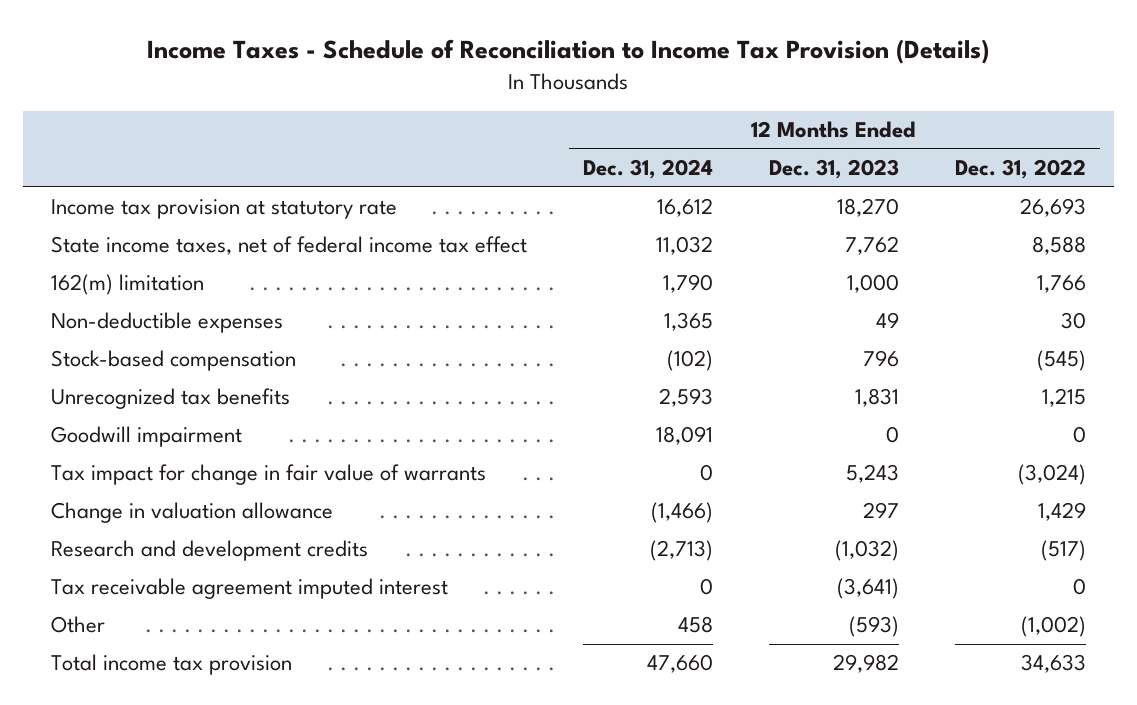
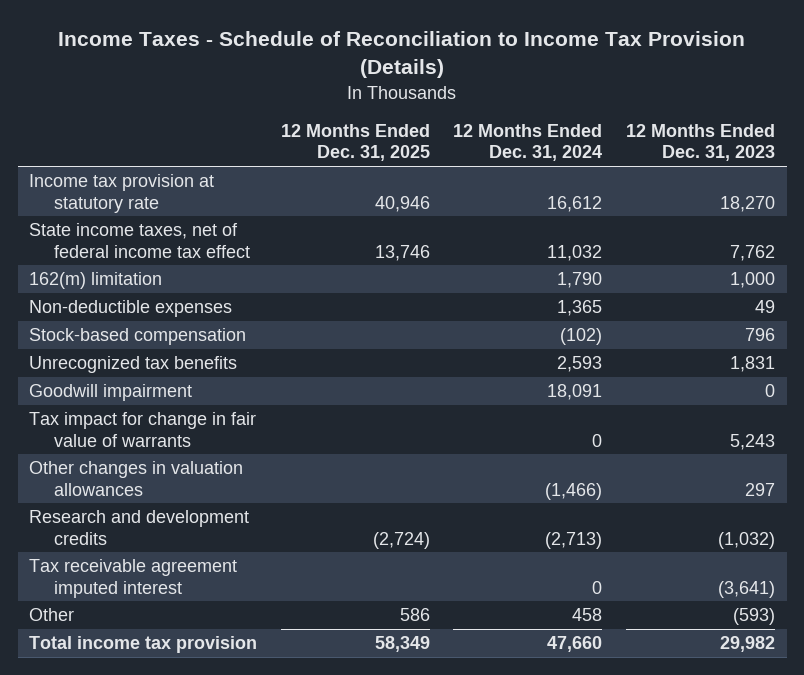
[954,159,1086,180] Dec. 31, 2022 -> none
none -> [280,124,430,162] 12 Months Ended Dec. 31, 2025
[50,502,333,524] Change in valuation allowance -> [29,461,244,496] Other changes in valuation allowances

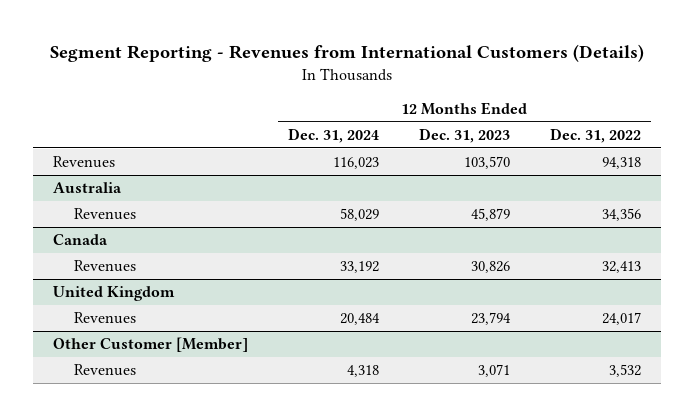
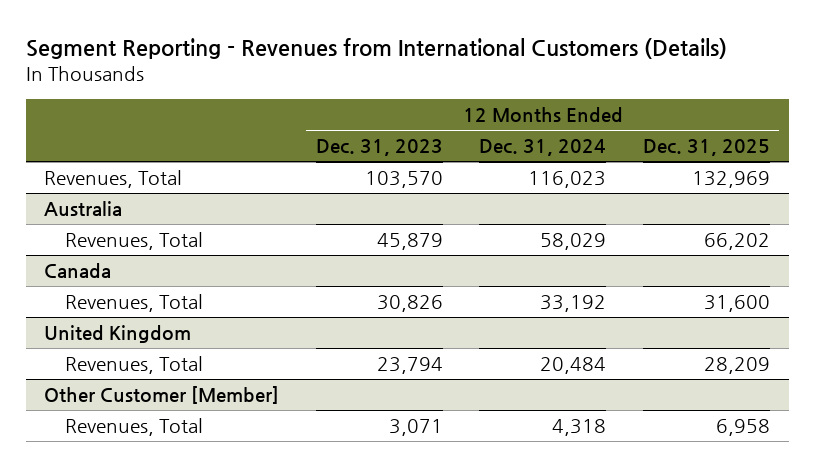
[549,128,641,144] Dec. 31, 2022 -> none
none -> [643,139,771,157] Dec. 31, 2025
[52,156,115,169] Revenues -> [43,170,182,189] Revenues, Total
[74,208,137,221] Revenues -> [64,232,203,251] Revenues, Total
[74,260,137,273] Revenues -> [64,294,203,313] Revenues, Total
[74,312,137,325] Revenues -> [64,356,203,375] Revenues, Total
[74,364,137,377] Revenues -> [64,418,203,437] Revenues, Total

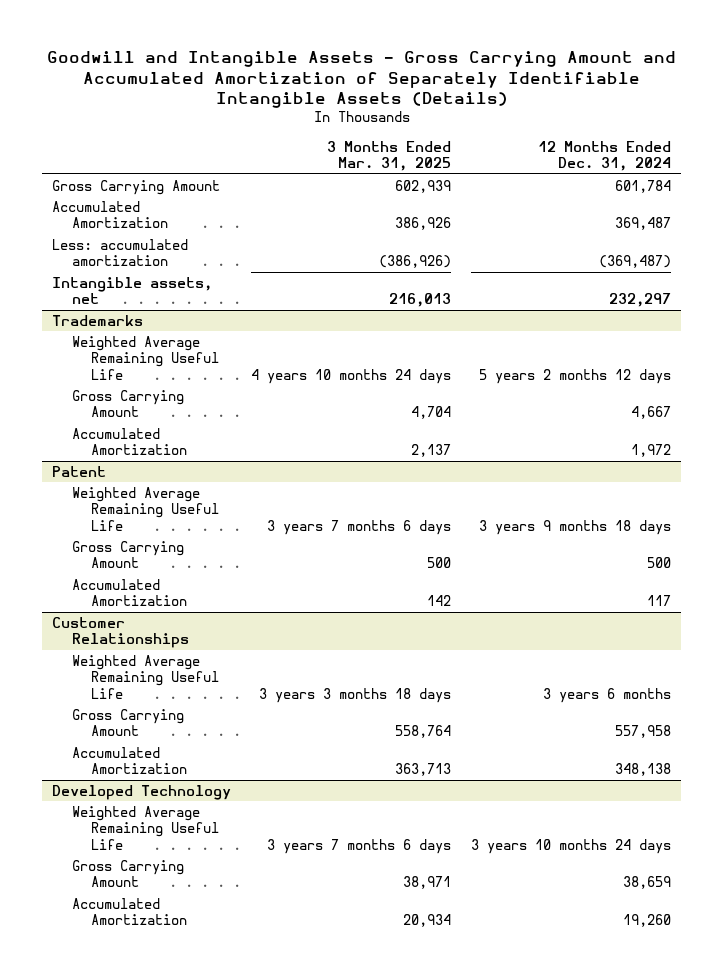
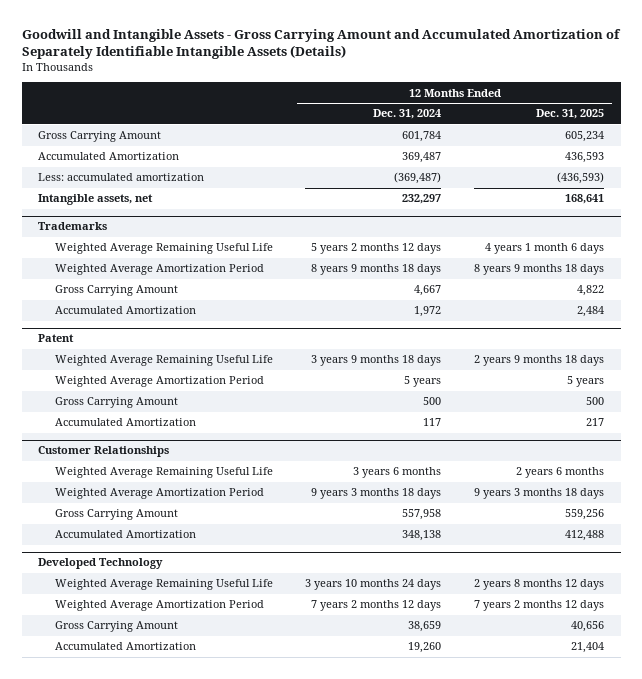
[327,140,452,172] 3 Months Ended Mar. 31, 2025 -> none
none -> [536,109,605,120] Dec. 31, 2025
none -> [54,264,264,276] Weighted Average Amortization Period
none -> [54,376,264,388] Weighted Average Amortization Period
none -> [54,488,264,500] Weighted Average Amortization Period
none -> [54,600,264,612] Weighted Average Amortization Period

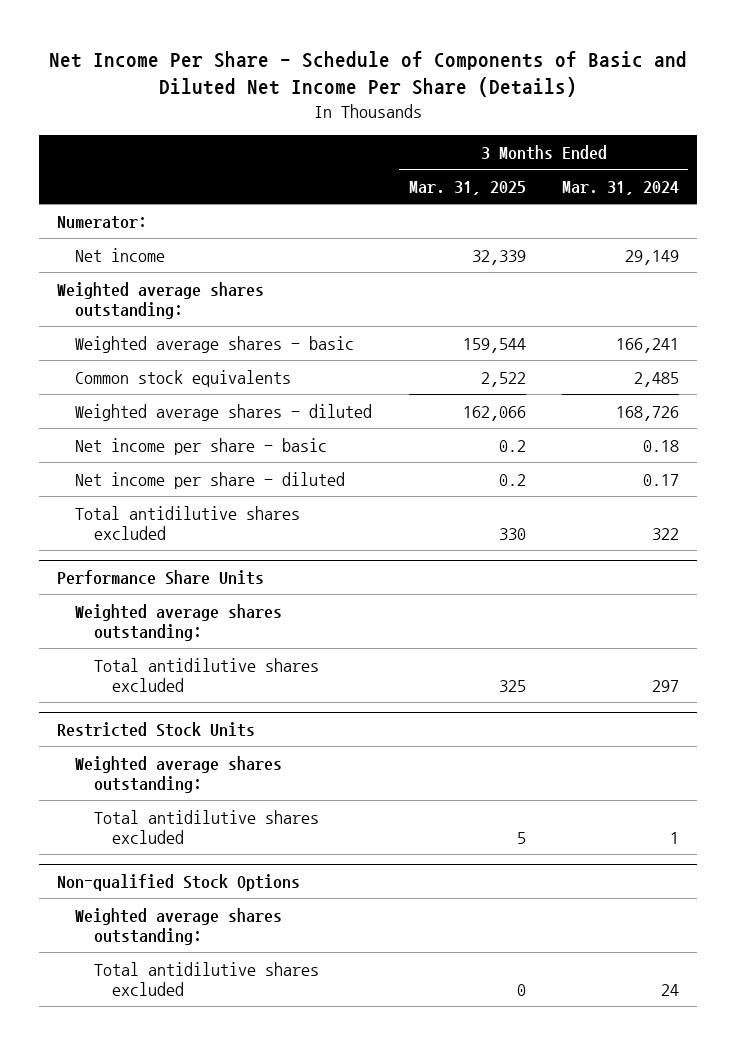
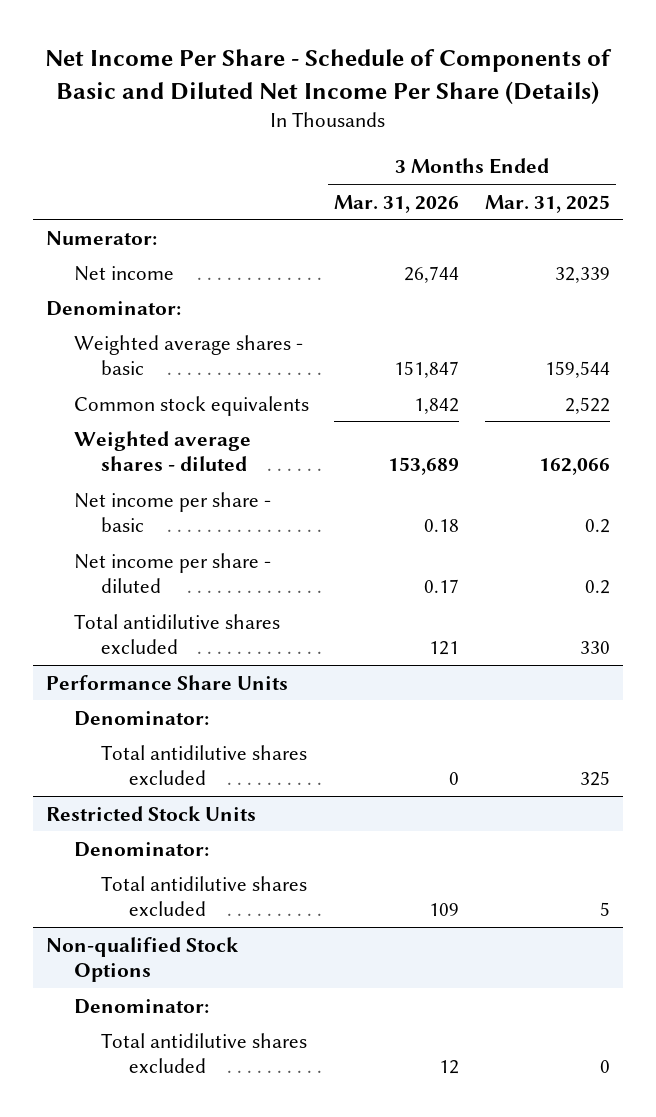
[561,180,679,195] Mar. 31, 2024 -> none
none -> [334,194,460,213] Mar. 31, 2026
[56,281,264,320] Weighted average shares outstanding: -> [45,300,181,316] Denominator:
[75,603,283,642] Weighted average shares outstanding: -> [73,710,209,726] Denominator:
[75,755,283,794] Weighted average shares outstanding: -> [73,841,209,857] Denominator:
[75,907,283,946] Weighted average shares outstanding: -> [73,998,209,1014] Denominator:

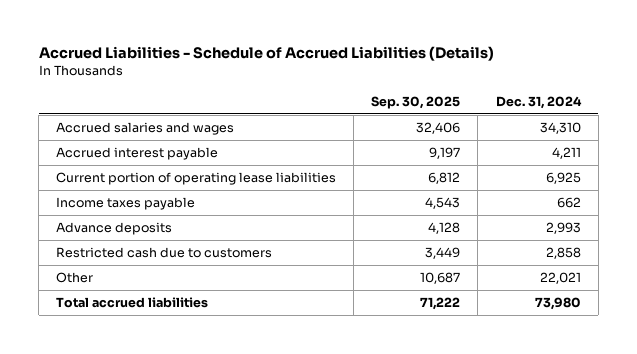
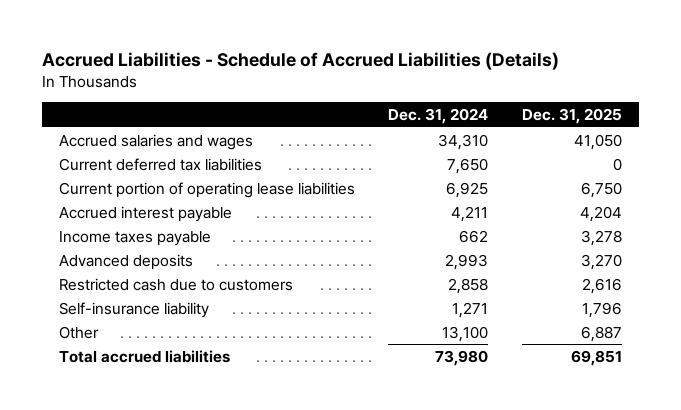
[371,95,461,109] Sep. 30, 2025 -> none
none -> [522,108,623,125] Dec. 31, 2025
none -> [58,157,262,171] Current deferred tax liabilities
[56,147,219,161] Accrued interest payable -> [58,205,232,222] Accrued interest payable
[56,222,173,236] Advance deposits -> [58,253,193,270] Advanced deposits
none -> [58,301,209,318] Self-insurance liability
[539,272,581,285] 22,021 -> [442,325,489,342] 13,100

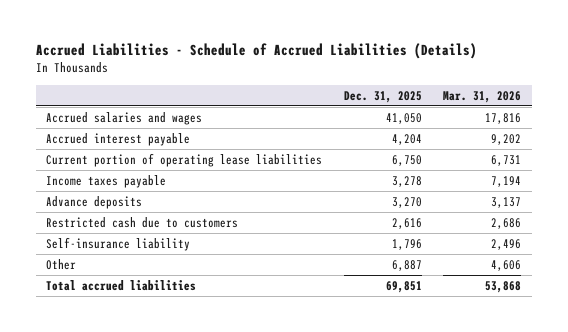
[388,108,489,125] Dec. 31, 2024 -> none
none -> [443,90,522,103] Mar. 31, 2026
[58,157,262,171] Current deferred tax liabilities -> none
[58,181,355,198] Current portion of operating lease liabilities -> [46,152,323,167] Current portion of operating lease liabilities
[58,253,193,270] Advanced deposits -> [46,195,143,209] Advance deposits

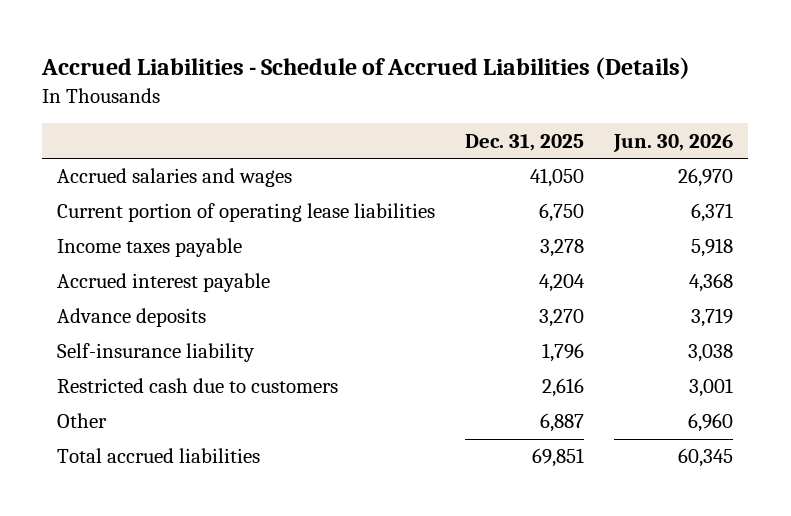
[443,90,522,103] Mar. 31, 2026 -> none
none -> [613,133,734,152] Jun. 30, 2026
[46,132,191,146] Accrued interest payable -> [57,273,271,293] Accrued interest payable
[46,216,239,228] Restricted cash due to customers -> [57,378,339,394] Restricted cash due to customers

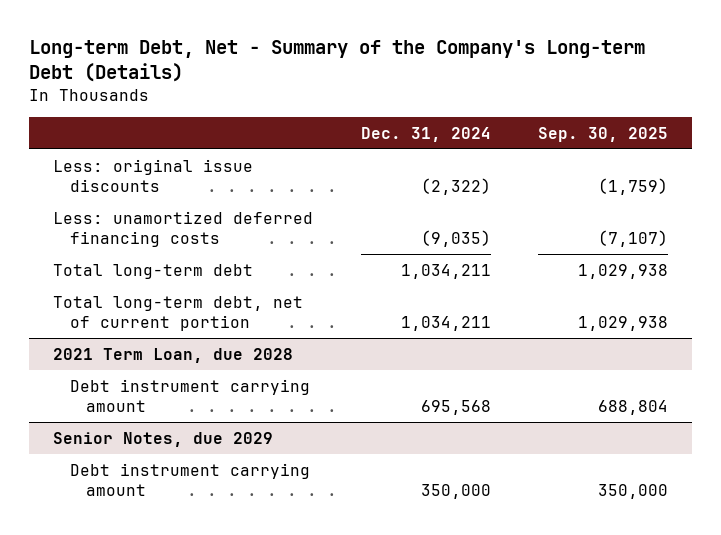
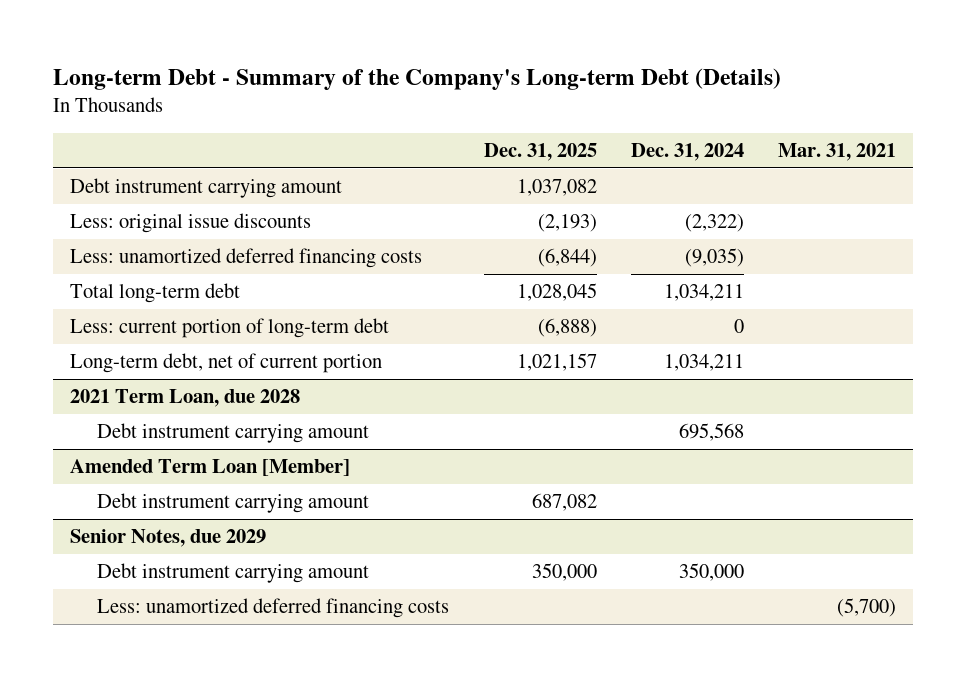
[29,40,646,83] Long-term Debt, Net - Summary of the Company's Long-term Debt (Details) -> [53,67,782,90] Long-term Debt - Summary of the Company's Long-term Debt (Details)
[538,126,669,142] Sep. 30, 2025 -> none
none -> [483,143,597,162] Dec. 31, 2025
none -> [778,143,897,162] Mar. 31, 2021
none -> [70,178,343,199] Debt instrument carrying amount
none -> [70,318,390,339] Less: current portion of long-term debt
[52,295,303,332] Total long-term debt, net of current portion -> [70,353,383,374] Long-term debt, net of current portion
none -> [70,459,351,477] Amended Term Loan [Member]
none -> [97,493,370,514] Debt instrument carrying amount
none -> [97,598,450,619] Less: unamortized deferred financing costs

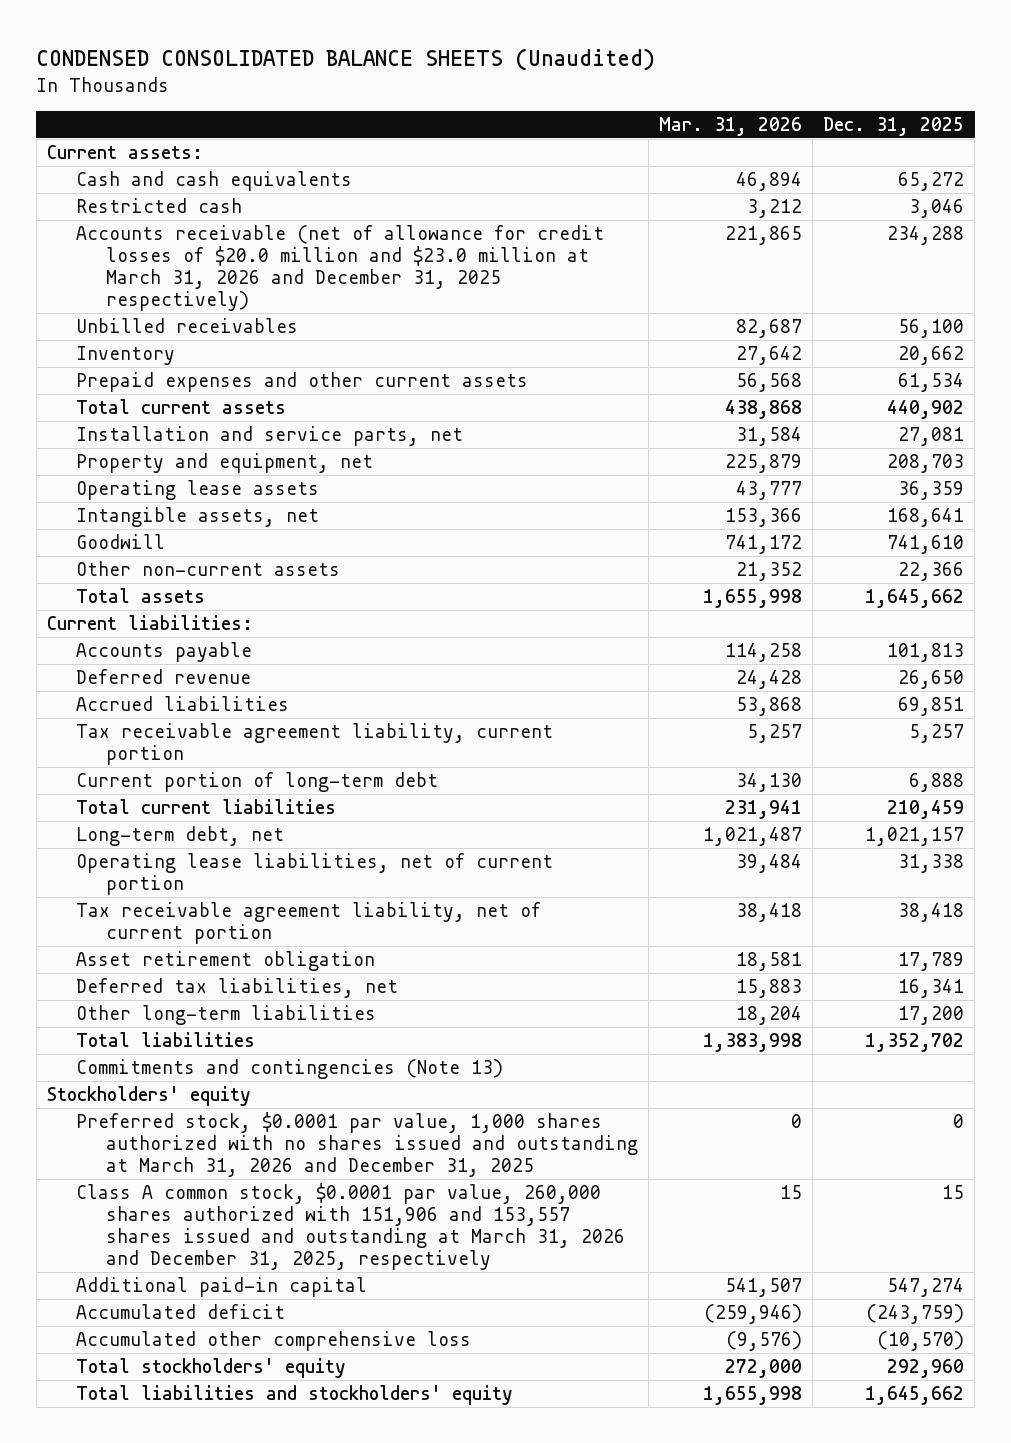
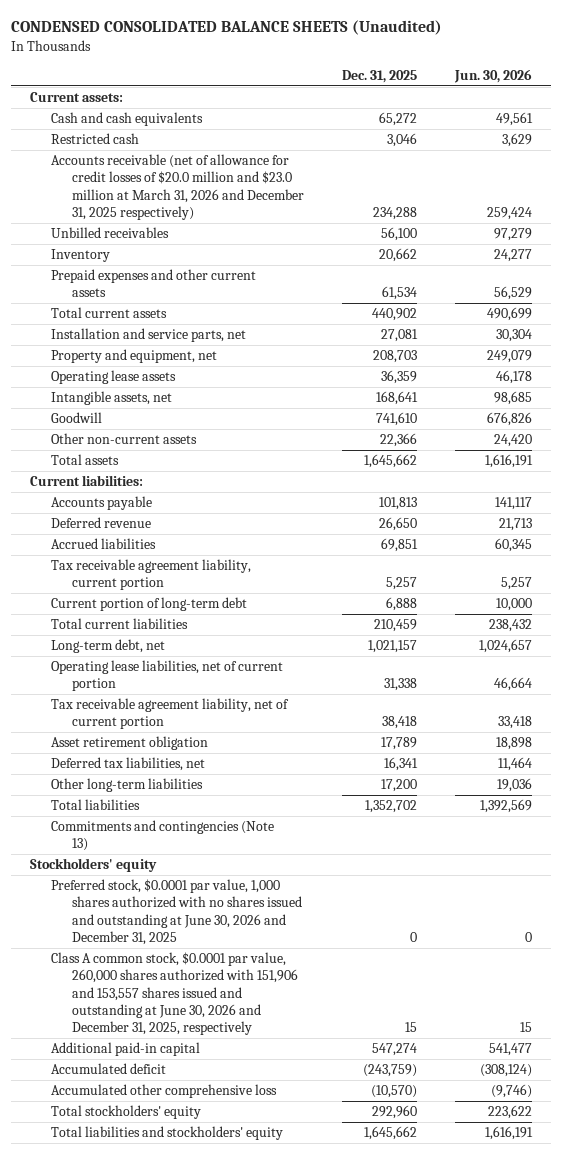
[658,116,802,136] Mar. 31, 2026 -> none
none -> [453,68,532,83] Jun. 30, 2026
[76,1111,638,1177] Preferred stock, $0.0001 par value, 1,000 shares authorized with no shares issued and outstanding at March 31, 2026 and December 31, 2025 -> [50,879,302,945] Preferred stock, $0.0001 par value, 1,000 shares authorized with no shares issued and outstanding at June 30, 2026 and December 31, 2025
[76,1182,625,1270] Class A common stock, $0.0001 par value, 260,000 shares authorized with 151,906 and 153,557 shares issued and outstanding at March 31, 2026 and December 31, 2025, respectively -> [50,952,298,1036] Class A common stock, $0.0001 par value, 260,000 shares authorized with 151,906 and 153,557 shares issued and outstanding at June 30, 2026 and December 31, 2025, respectively

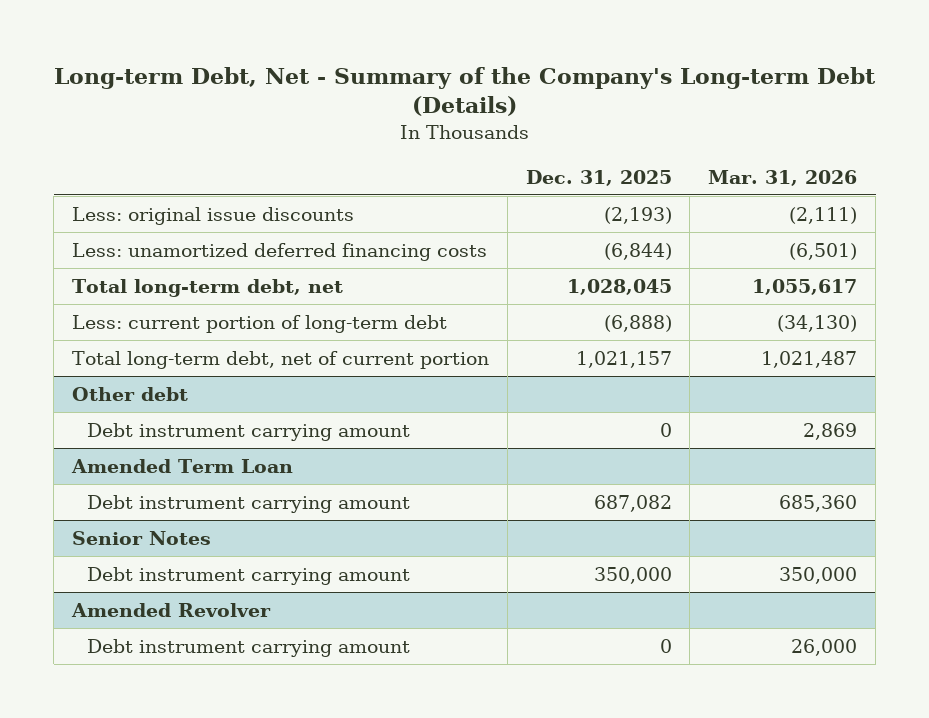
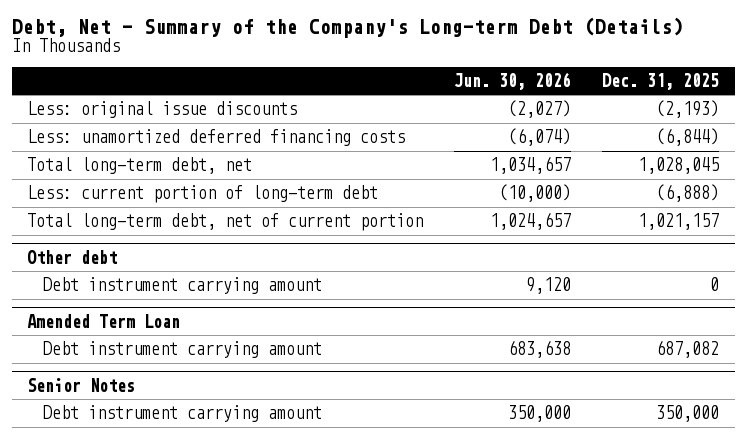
[53,66,876,117] Long-term Debt, Net - Summary of the Company's Long-term Debt (Details) -> [11,16,683,38] Debt, Net - Summary of the Company's Long-term Debt (Details)
[708,169,858,186] Mar. 31, 2026 -> none
none -> [454,71,572,90] Jun. 30, 2026
[71,603,272,618] Amended Revolver -> none
[86,639,410,658] Debt instrument carrying amount -> none

